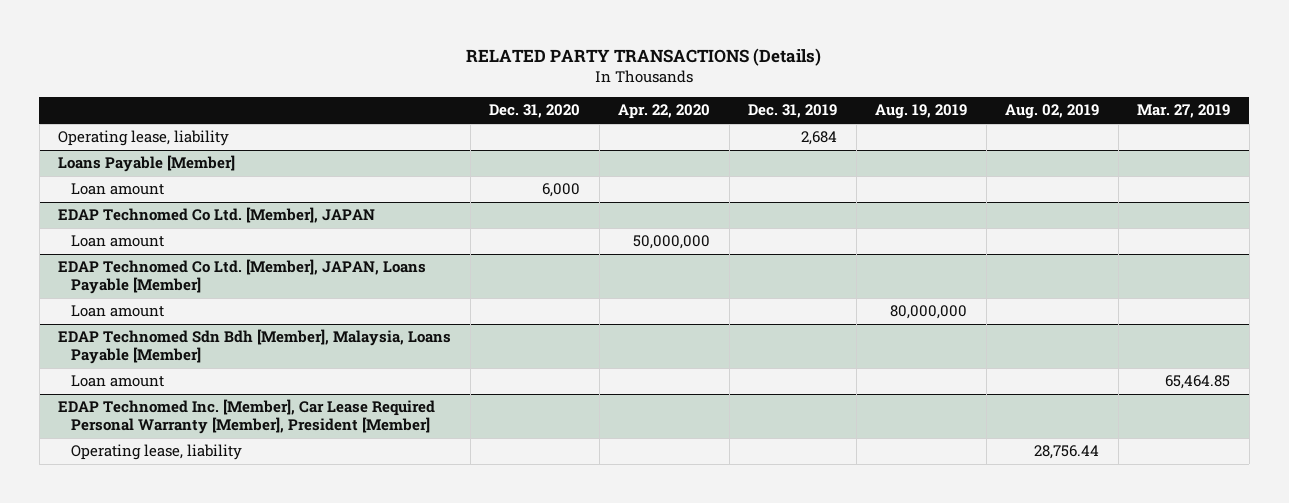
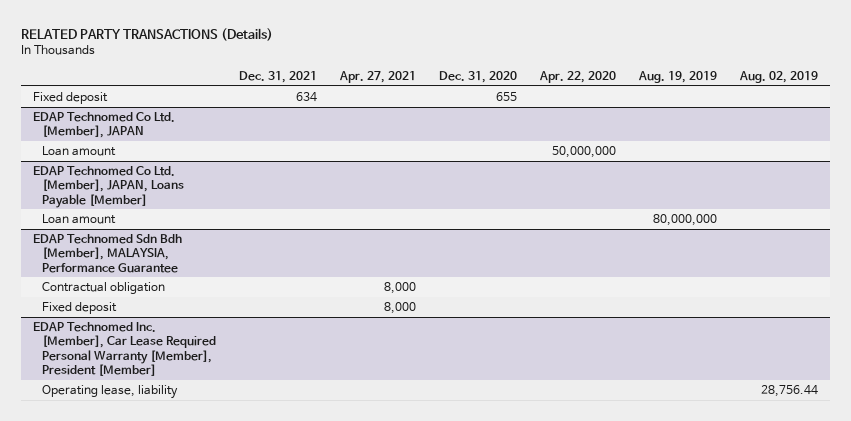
[748,104,838,119] Dec. 31, 2019 -> none
[1137,104,1231,119] Mar. 27, 2019 -> none
none -> [238,70,317,83] Dec. 31, 2021
none -> [339,70,417,83] Apr. 27, 2021
[58,130,230,147] Operating lease, liability -> none
[58,155,236,173] Loans Payable [Member] -> none
[71,183,165,196] Loan amount -> none
none -> [32,92,108,105] Fixed deposit
[71,375,165,388] Loan amount -> none
[58,329,452,364] EDAP Technomed Sdn Bdh [Member], Malaysia, Loans Payable [Member] -> [32,234,182,273] EDAP Technomed Sdn Bdh [Member], MALAYSIA, Performance Guarantee
none -> [41,282,165,295] Contractual obligation
none -> [41,302,117,315] Fixed deposit

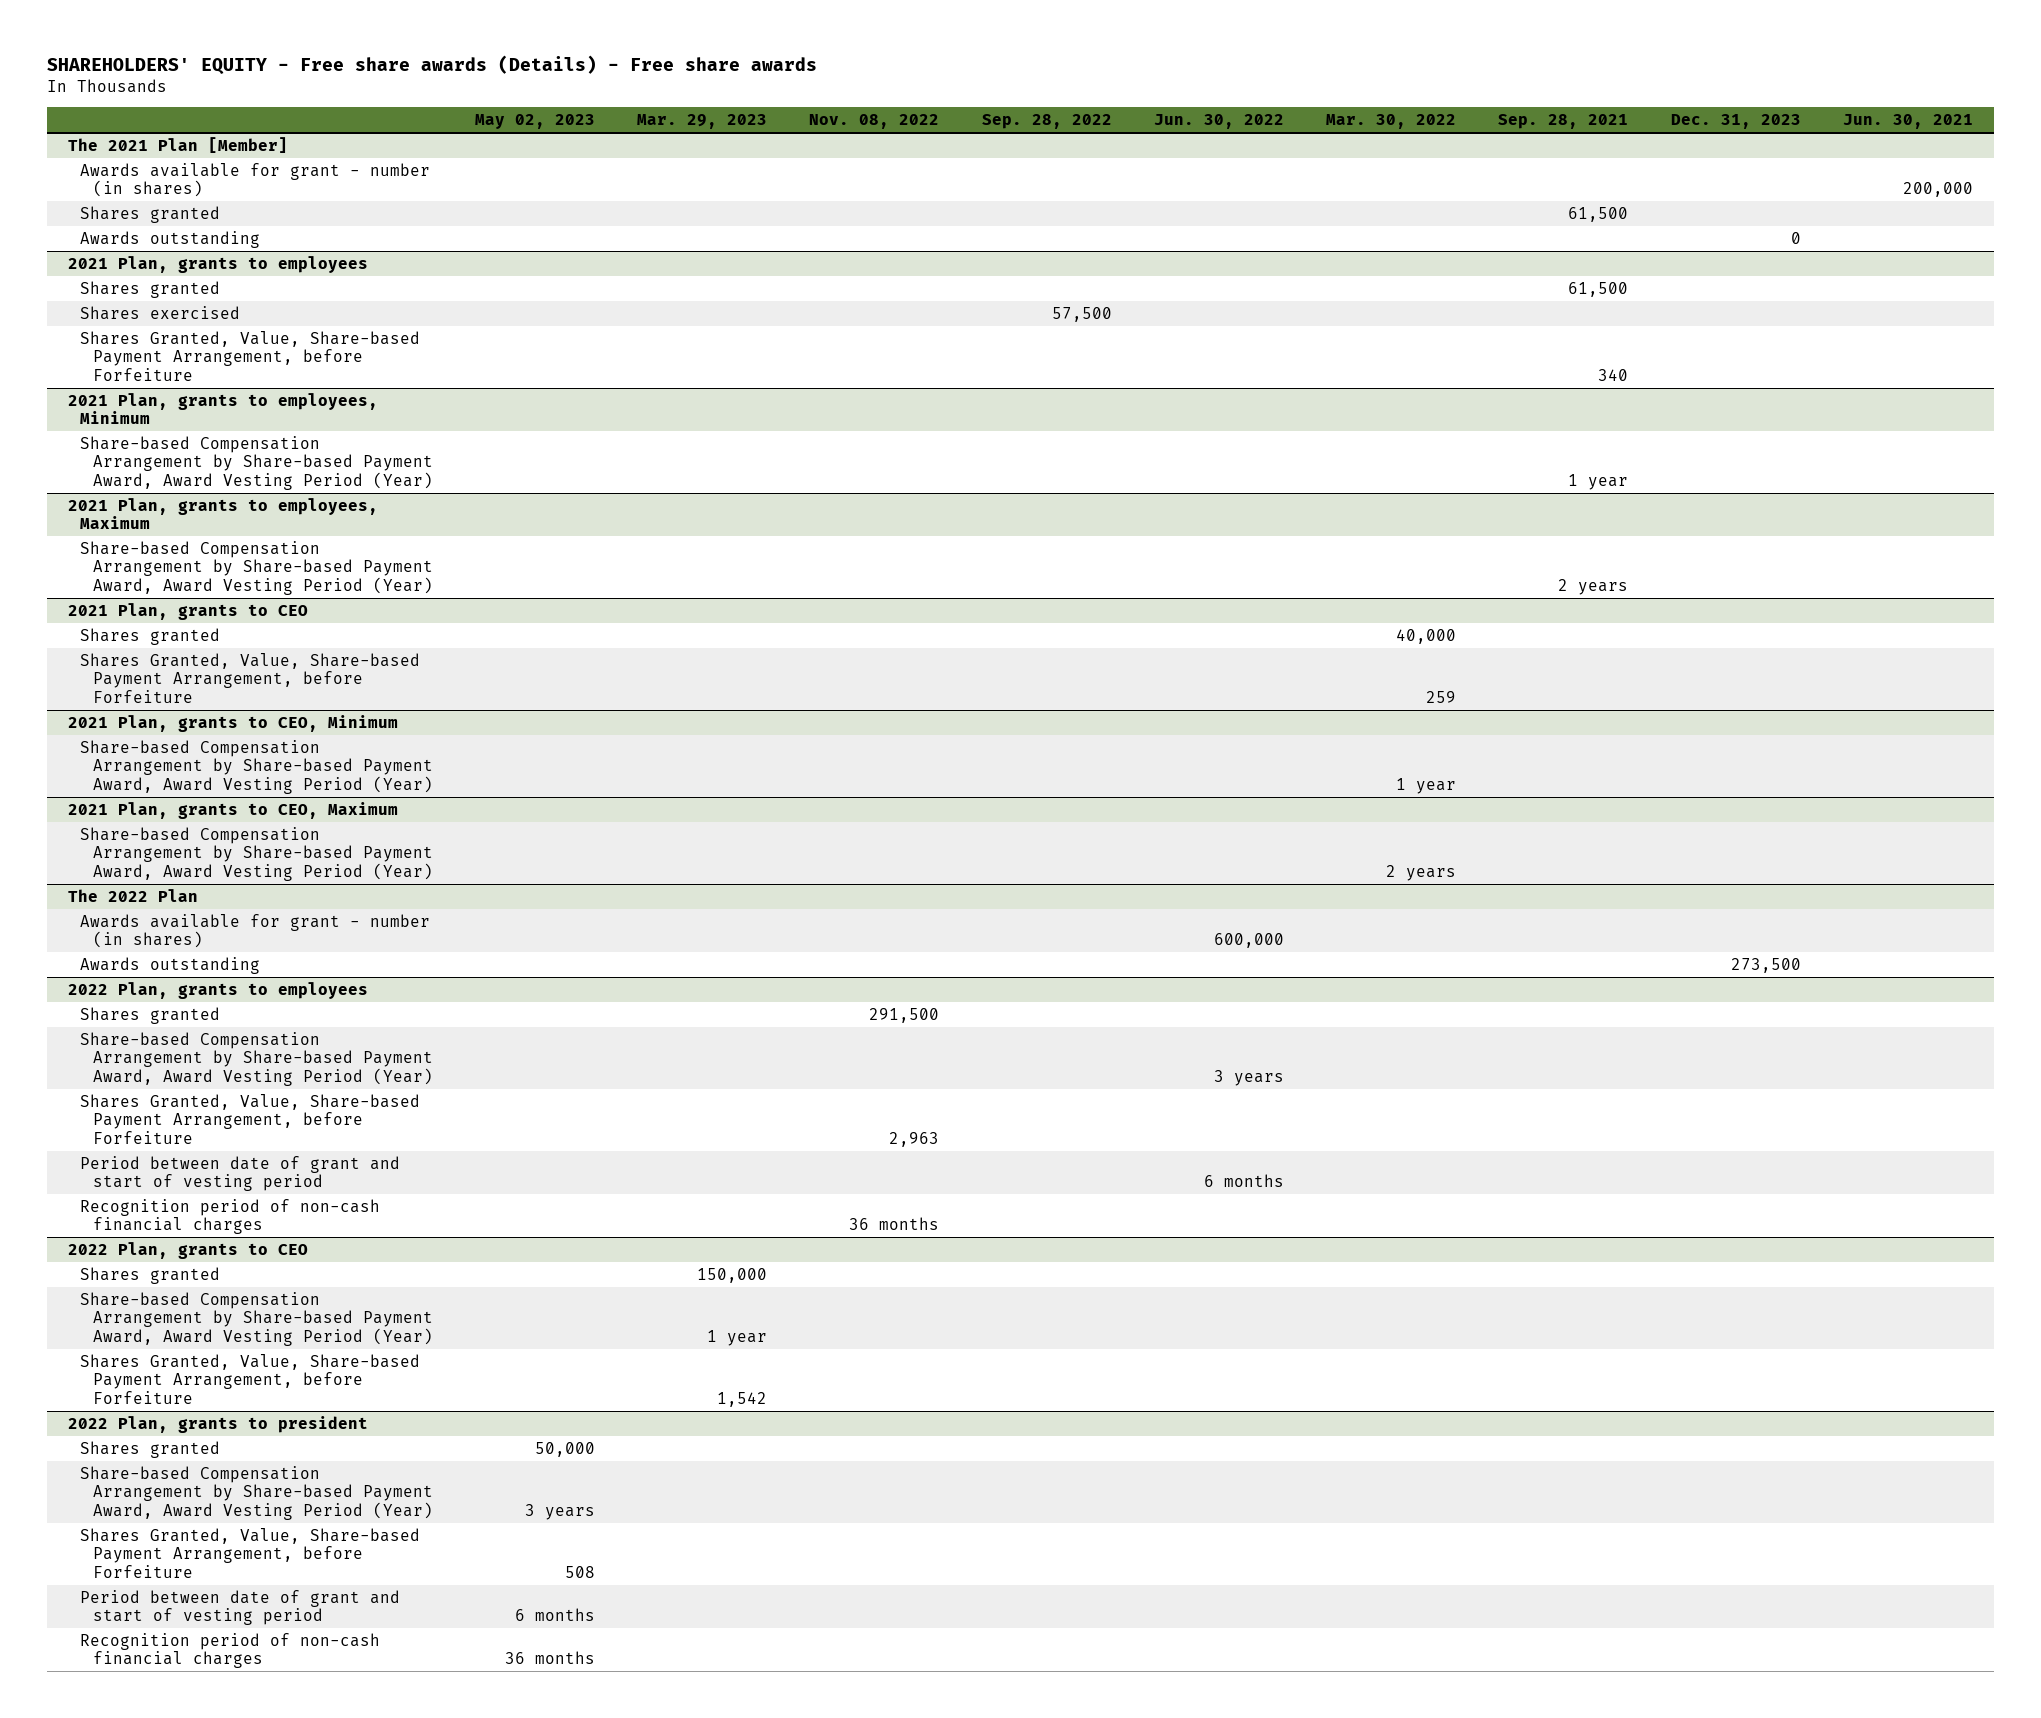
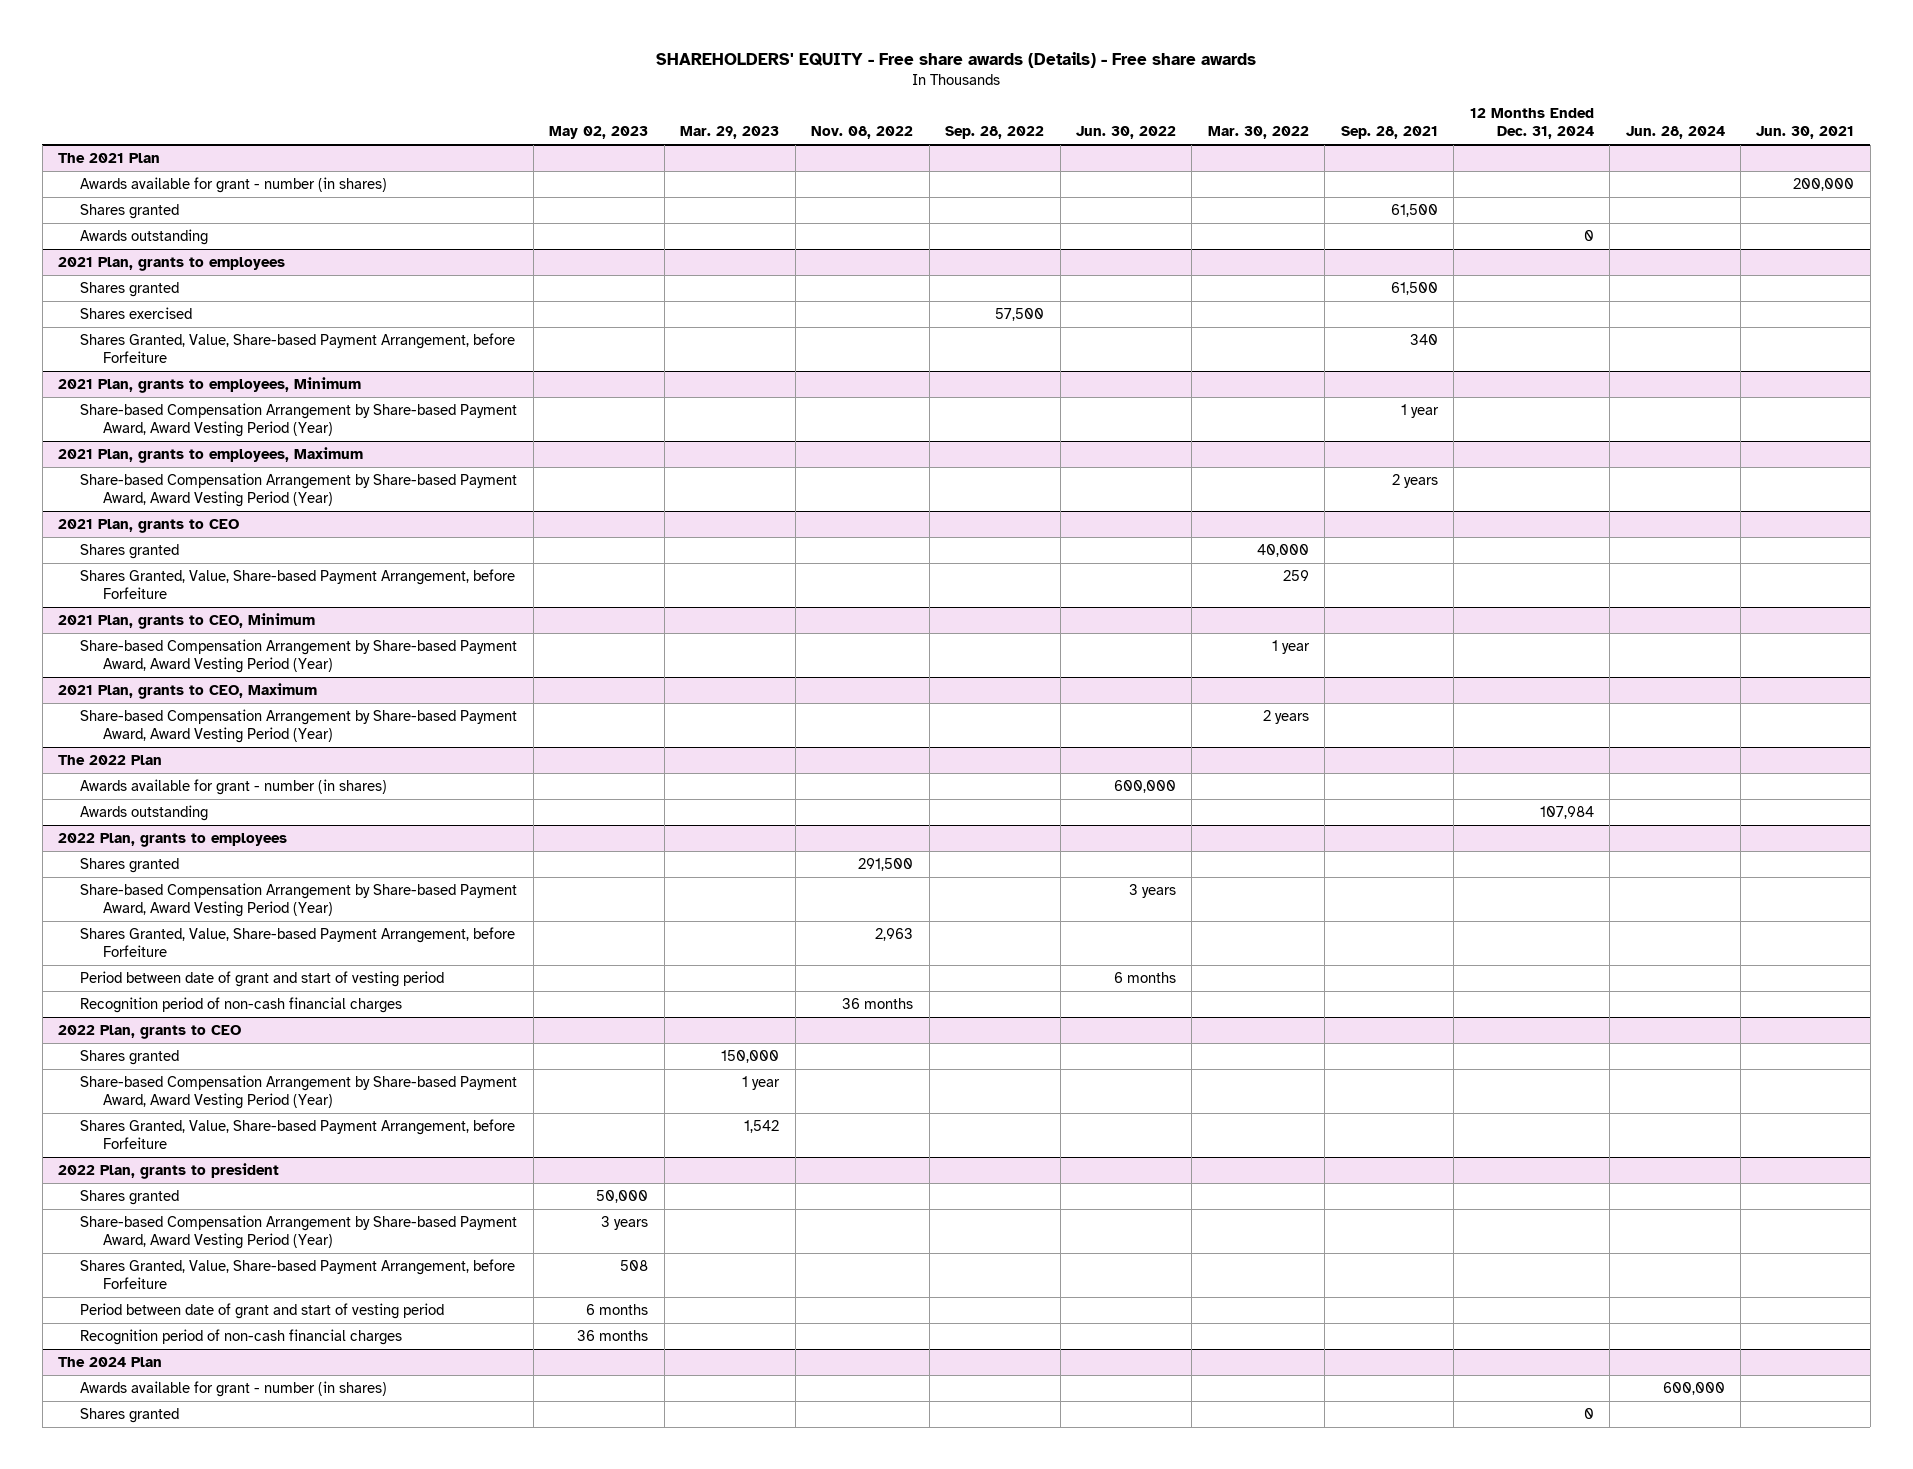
[1670,114,1801,130] Dec. 31, 2023 -> none
none -> [1469,107,1594,139] 12 Months Ended Dec. 31, 2024
none -> [1625,125,1725,139] Jun. 28, 2024
[68,136,289,153] The 2021 Plan [Member] -> [58,153,161,164] The 2021 Plan
none -> [58,1357,163,1368] The 2024 Plan
none -> [80,1381,388,1398] Awards available for grant - number (in shares)
none -> [80,1408,180,1424] Shares granted

